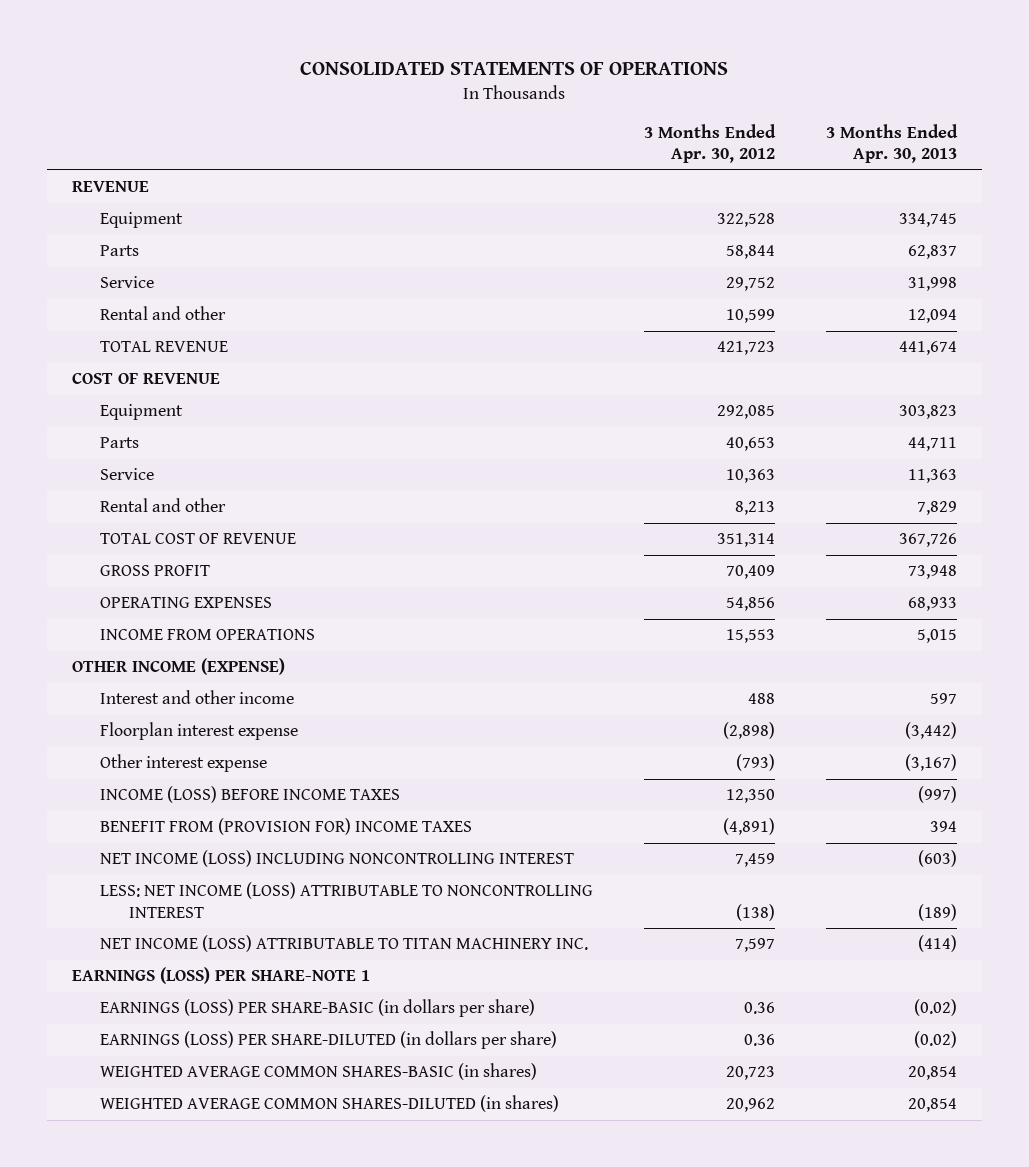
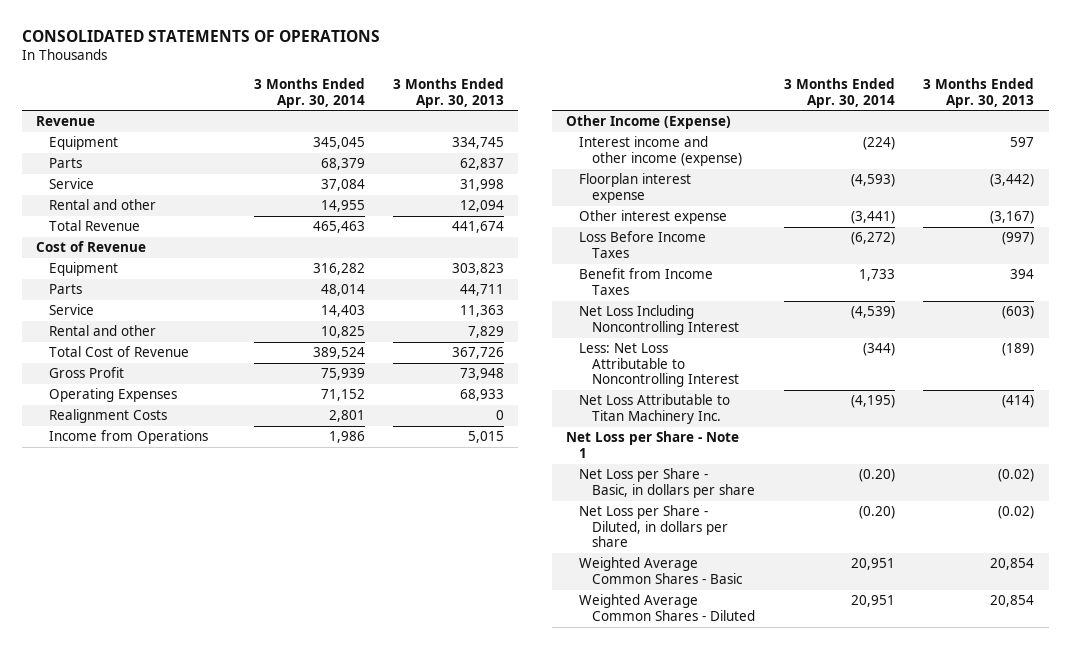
[644,123,777,164] 3 Months Ended Apr. 30, 2012 -> none
none -> [253,78,365,108] 3 Months Ended Apr. 30, 2014
[72,181,150,193] REVENUE -> [35,116,95,127] Revenue
[100,341,229,353] TOTAL REVENUE -> [48,220,140,232] Total Revenue
[72,373,221,385] COST OF REVENUE -> [35,241,146,253] Cost of Revenue
[100,533,297,545] TOTAL COST OF REVENUE -> [48,346,189,358] Total Cost of Revenue
[100,565,211,577] GROSS PROFIT -> [48,367,124,379] Gross Profit
[100,597,273,609] OPERATING EXPENSES -> [48,388,177,403] Operating Expenses
none -> [48,409,167,424] Realignment Costs
[100,629,316,641] INCOME FROM OPERATIONS -> [48,430,208,445] Income from Operations
[72,658,286,676] OTHER INCOME (EXPENSE) -> [566,115,732,130] Other Income (Expense)
[100,690,295,705] Interest and other income -> [579,136,743,166] Interest income and other income (expense)
[100,786,401,804] INCOME (LOSS) BEFORE INCOME TAXES -> [579,231,707,258] Loss Before Income Taxes
[100,818,473,836] BENEFIT FROM (PROVISION FOR) INCOME TAXES -> [579,268,714,295] Benefit from Income Taxes
[100,850,575,868] NET INCOME (LOSS) INCLUDING NONCONTROLLING INTEREST -> [579,305,740,335] Net Loss Including Noncontrolling Interest
[100,882,594,918] LESS: NET INCOME (LOSS) ATTRIBUTABLE TO NONCONTROLLING INTEREST -> [579,343,740,388] Less: Net Loss Attributable to Noncontrolling Interest
[100,935,589,953] NET INCOME (LOSS) ATTRIBUTABLE TO TITAN MACHINERY INC. -> [579,394,731,424] Net Loss Attributable to Titan Machinery Inc.
[72,967,371,985] EARNINGS (LOSS) PER SHARE-NOTE 1 -> [566,431,740,458] Net Loss per Share - Note 1
[100,999,536,1018] EARNINGS (LOSS) PER SHARE-BASIC (in dollars per share) -> [579,468,756,498] Net Loss per Share - Basic, in dollars per share
[100,1031,558,1050] EARNINGS (LOSS) PER SHARE-DILUTED (in dollars per share) -> [579,505,729,548] Net Loss per Share - Diluted, in dollars per share
[100,1063,538,1081] WEIGHTED AVERAGE COMMON SHARES-BASIC (in shares) -> [579,557,744,584] Weighted Average Common Shares - Basic
[100,1095,560,1113] WEIGHTED AVERAGE COMMON SHARES-DILUTED (in shares) -> [579,594,756,621] Weighted Average Common Shares - Diluted

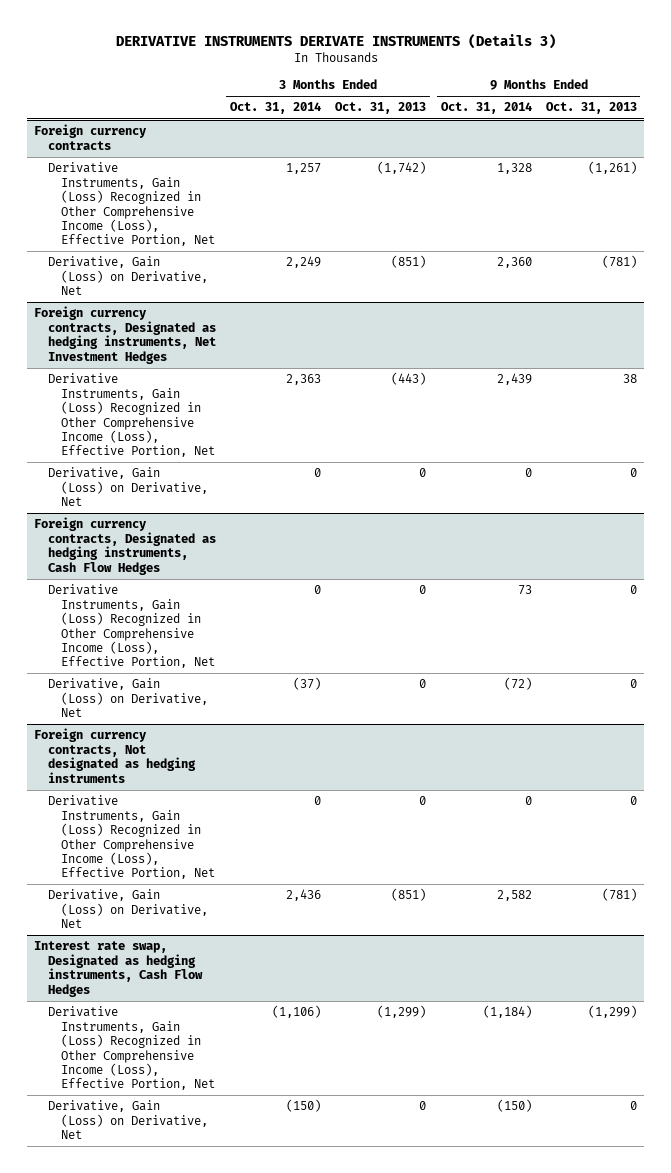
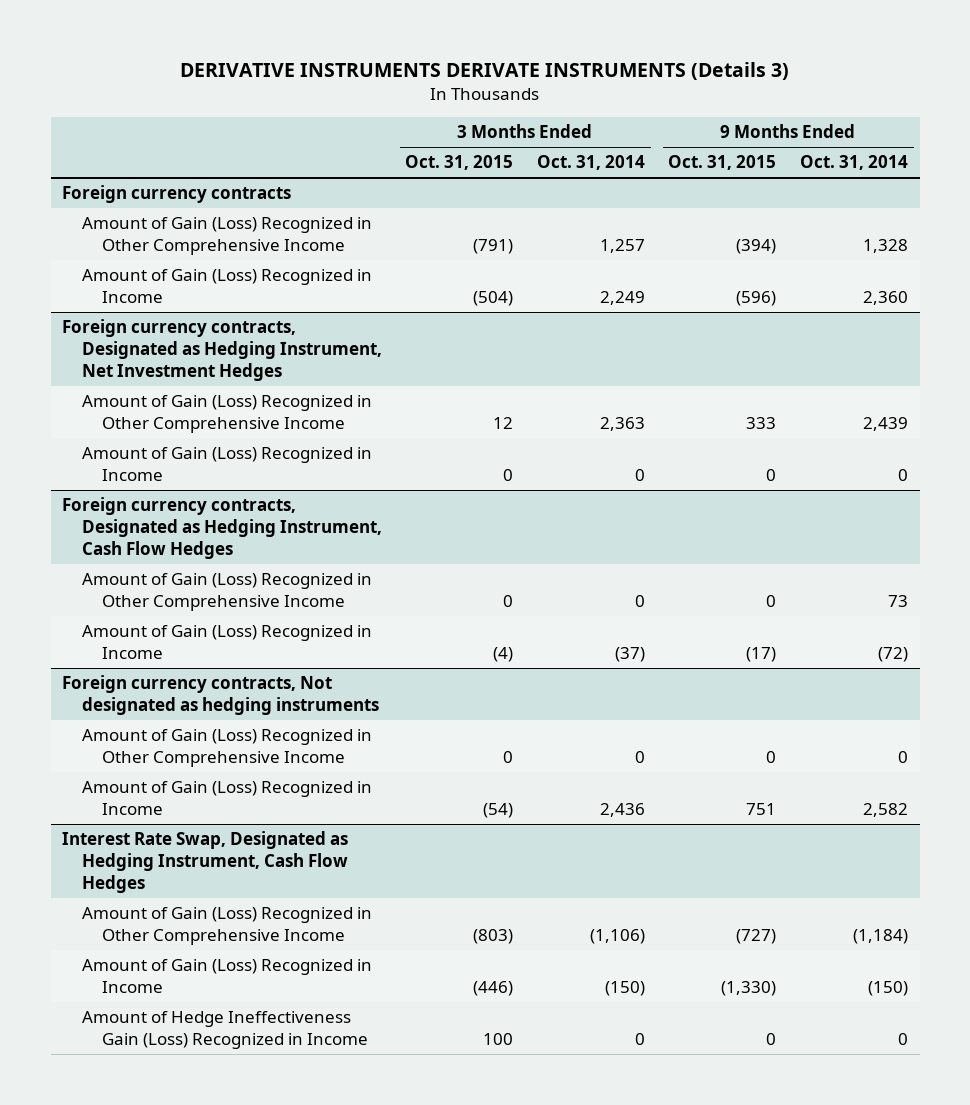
[335,102,427,115] Oct. 31, 2013 -> none
[545,102,637,115] Oct. 31, 2013 -> none
none -> [405,155,514,171] Oct. 31, 2015
none -> [668,155,777,171] Oct. 31, 2015
[47,162,215,247] Derivative Instruments, Gain (Loss) Recognized in Other Comprehensive Income (Loss), Effective Portion, Net -> [81,217,372,256] Amount of Gain (Loss) Recognized in Other Comprehensive Income
[47,256,208,296] Derivative, Gain (Loss) on Derivative, Net -> [81,269,372,304] Amount of Gain (Loss) Recognized in Income
[34,306,216,364] Foreign currency contracts, Designated as hedging instruments, Net Investment Hedges -> [62,319,382,381] Foreign currency contracts, Designated as Hedging Instrument, Net Investment Hedges
[47,373,215,458] Derivative Instruments, Gain (Loss) Recognized in Other Comprehensive Income (Loss), Effective Portion, Net -> [81,395,372,434] Amount of Gain (Loss) Recognized in Other Comprehensive Income
[47,467,208,507] Derivative, Gain (Loss) on Derivative, Net -> [81,447,372,482] Amount of Gain (Loss) Recognized in Income
[34,517,216,575] Foreign currency contracts, Designated as hedging instruments, Cash Flow Hedges -> [62,497,382,559] Foreign currency contracts, Designated as Hedging Instrument, Cash Flow Hedges
[47,584,215,669] Derivative Instruments, Gain (Loss) Recognized in Other Comprehensive Income (Loss), Effective Portion, Net -> [81,573,372,612] Amount of Gain (Loss) Recognized in Other Comprehensive Income
[47,678,208,718] Derivative, Gain (Loss) on Derivative, Net -> [81,625,372,660] Amount of Gain (Loss) Recognized in Income
[47,795,215,880] Derivative Instruments, Gain (Loss) Recognized in Other Comprehensive Income (Loss), Effective Portion, Net -> [81,729,372,768] Amount of Gain (Loss) Recognized in Other Comprehensive Income
[47,889,208,929] Derivative, Gain (Loss) on Derivative, Net -> [81,781,372,816] Amount of Gain (Loss) Recognized in Income
[34,941,203,997] Interest rate swap, Designated as hedging instruments, Cash Flow Hedges -> [62,831,349,893] Interest Rate Swap, Designated as Hedging Instrument, Cash Flow Hedges
[47,1006,215,1091] Derivative Instruments, Gain (Loss) Recognized in Other Comprehensive Income (Loss), Effective Portion, Net -> [81,907,372,946] Amount of Gain (Loss) Recognized in Other Comprehensive Income
[47,1100,208,1140] Derivative, Gain (Loss) on Derivative, Net -> [81,959,372,994] Amount of Gain (Loss) Recognized in Income
none -> [81,1011,368,1050] Amount of Hedge Ineffectiveness Gain (Loss) Recognized in Income

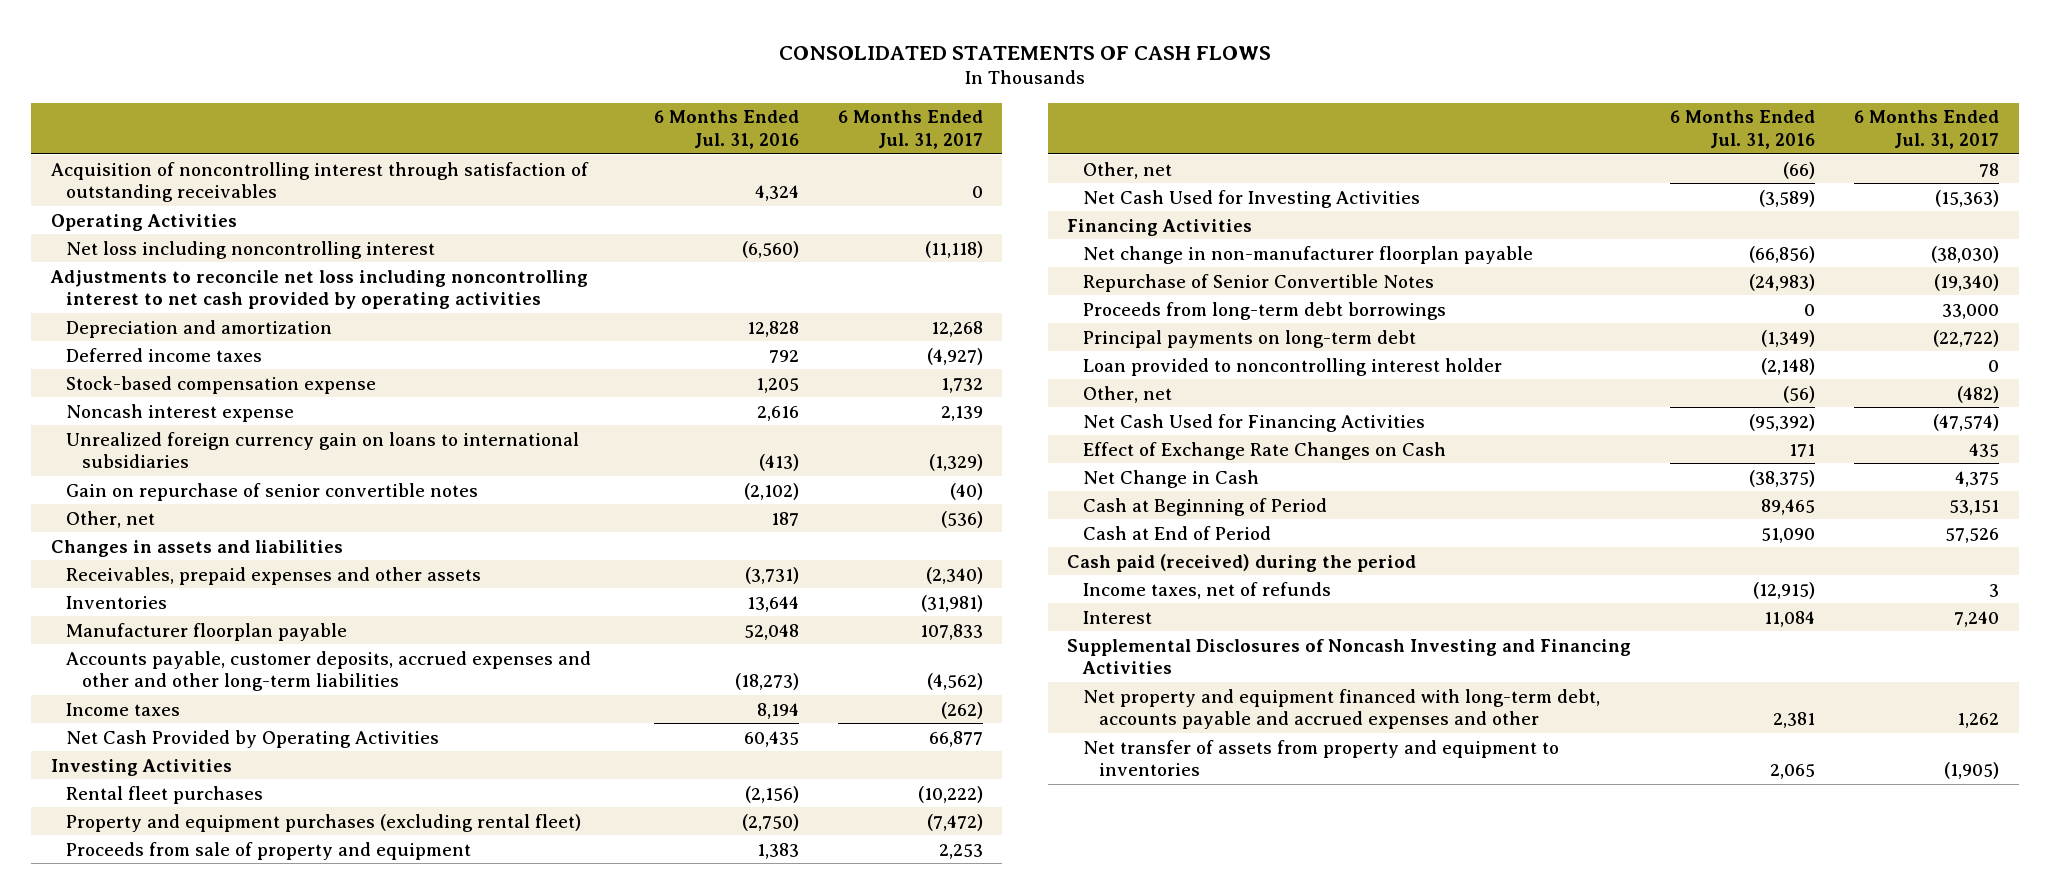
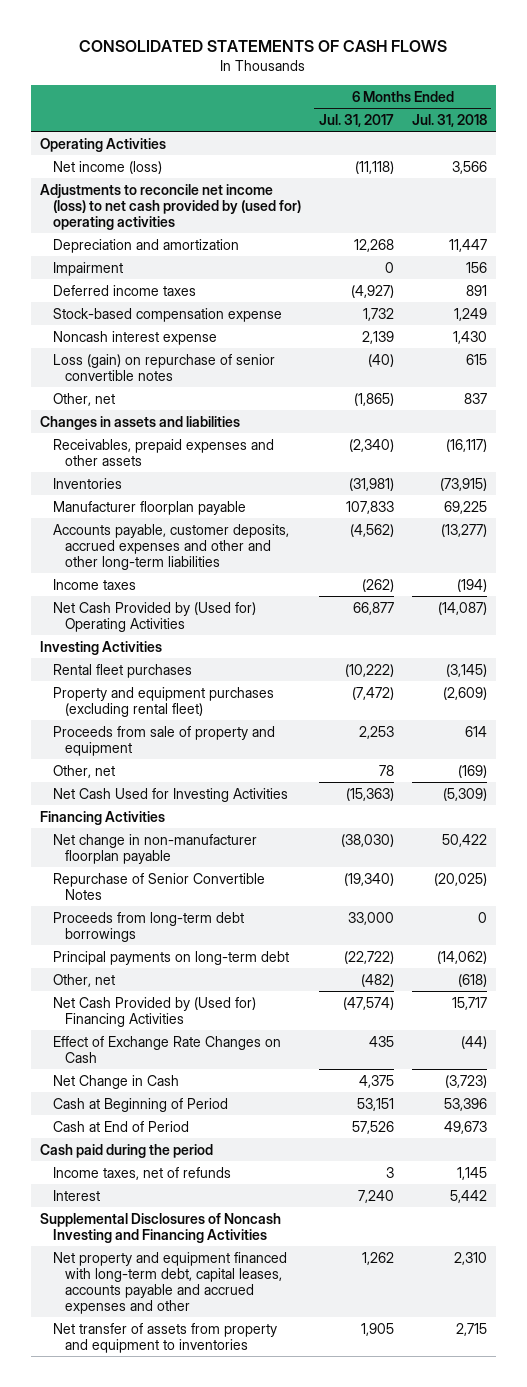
[653,110,799,149] 6 Months Ended Jul. 31, 2016 -> none
none -> [411,113,487,127] Jul. 31, 2018
[50,161,589,203] Acquisition of noncontrolling interest through satisfaction of outstanding receivables -> none
[66,240,436,259] Net loss including noncontrolling interest -> [52,160,162,174] Net income (loss)
[49,269,588,310] Adjustments to reconcile net loss including noncontrolling interest to net cash provided by operating activities -> [39,183,301,230] Adjustments to reconcile net income (loss) to net cash provided by (used for) operating activities
none -> [52,261,123,276] Impairment
[66,431,580,469] Unrealized foreign currency gain on loans to international subsidiaries -> none
[66,482,479,501] Gain on repurchase of senior convertible notes -> [52,353,275,381] Loss (gain) on repurchase of senior convertible notes
[940,510,983,528] (536) -> [353,392,394,406] (1,865)
[66,729,440,748] Net Cash Provided by Operating Activities -> [52,601,256,632] Net Cash Provided by (Used for) Operating Activities
[1083,357,1503,376] Loan provided to noncontrolling interest holder -> none
[1083,413,1426,432] Net Cash Used for Financing Activities -> [52,996,256,1027] Net Cash Provided by (Used for) Financing Activities
[1067,553,1417,572] Cash paid (received) during the period -> [39,1143,213,1158] Cash paid during the period
[1083,688,1601,730] Net property and equipment financed with long-term debt, accounts payable and accrued expenses and other -> [52,1251,287,1314] Net property and equipment financed with long-term debt, capital leases, accounts payable and accrued expenses and other
[1944,762,2000,780] (1,905) -> [360,1322,394,1336] 1,905

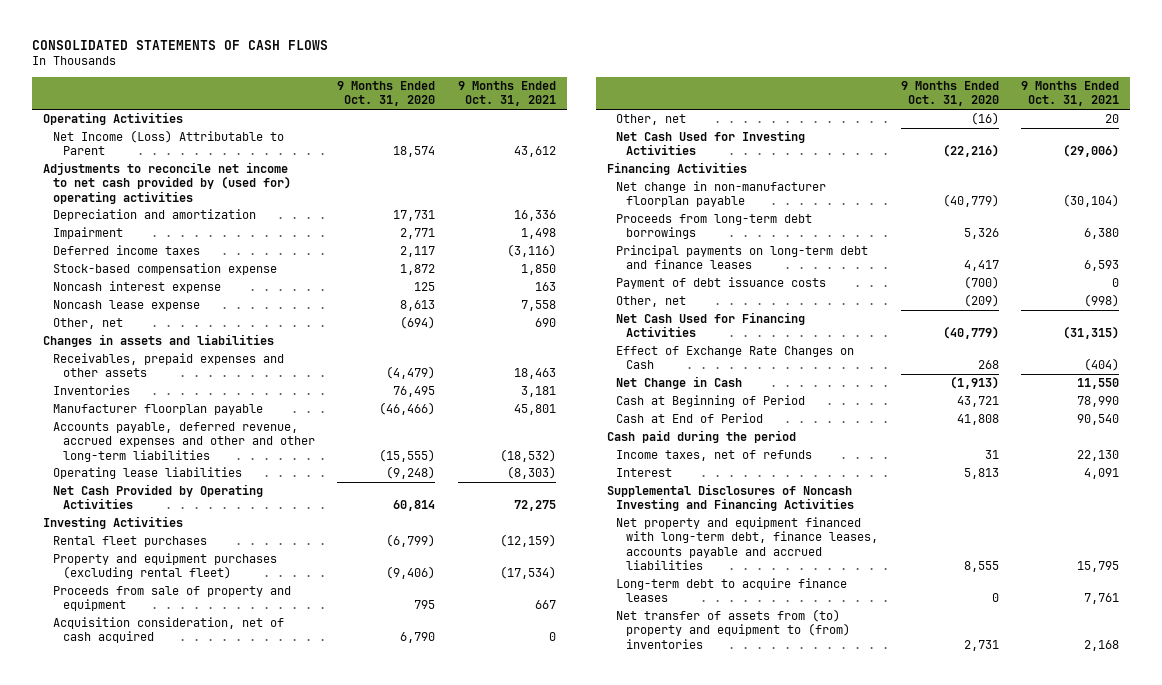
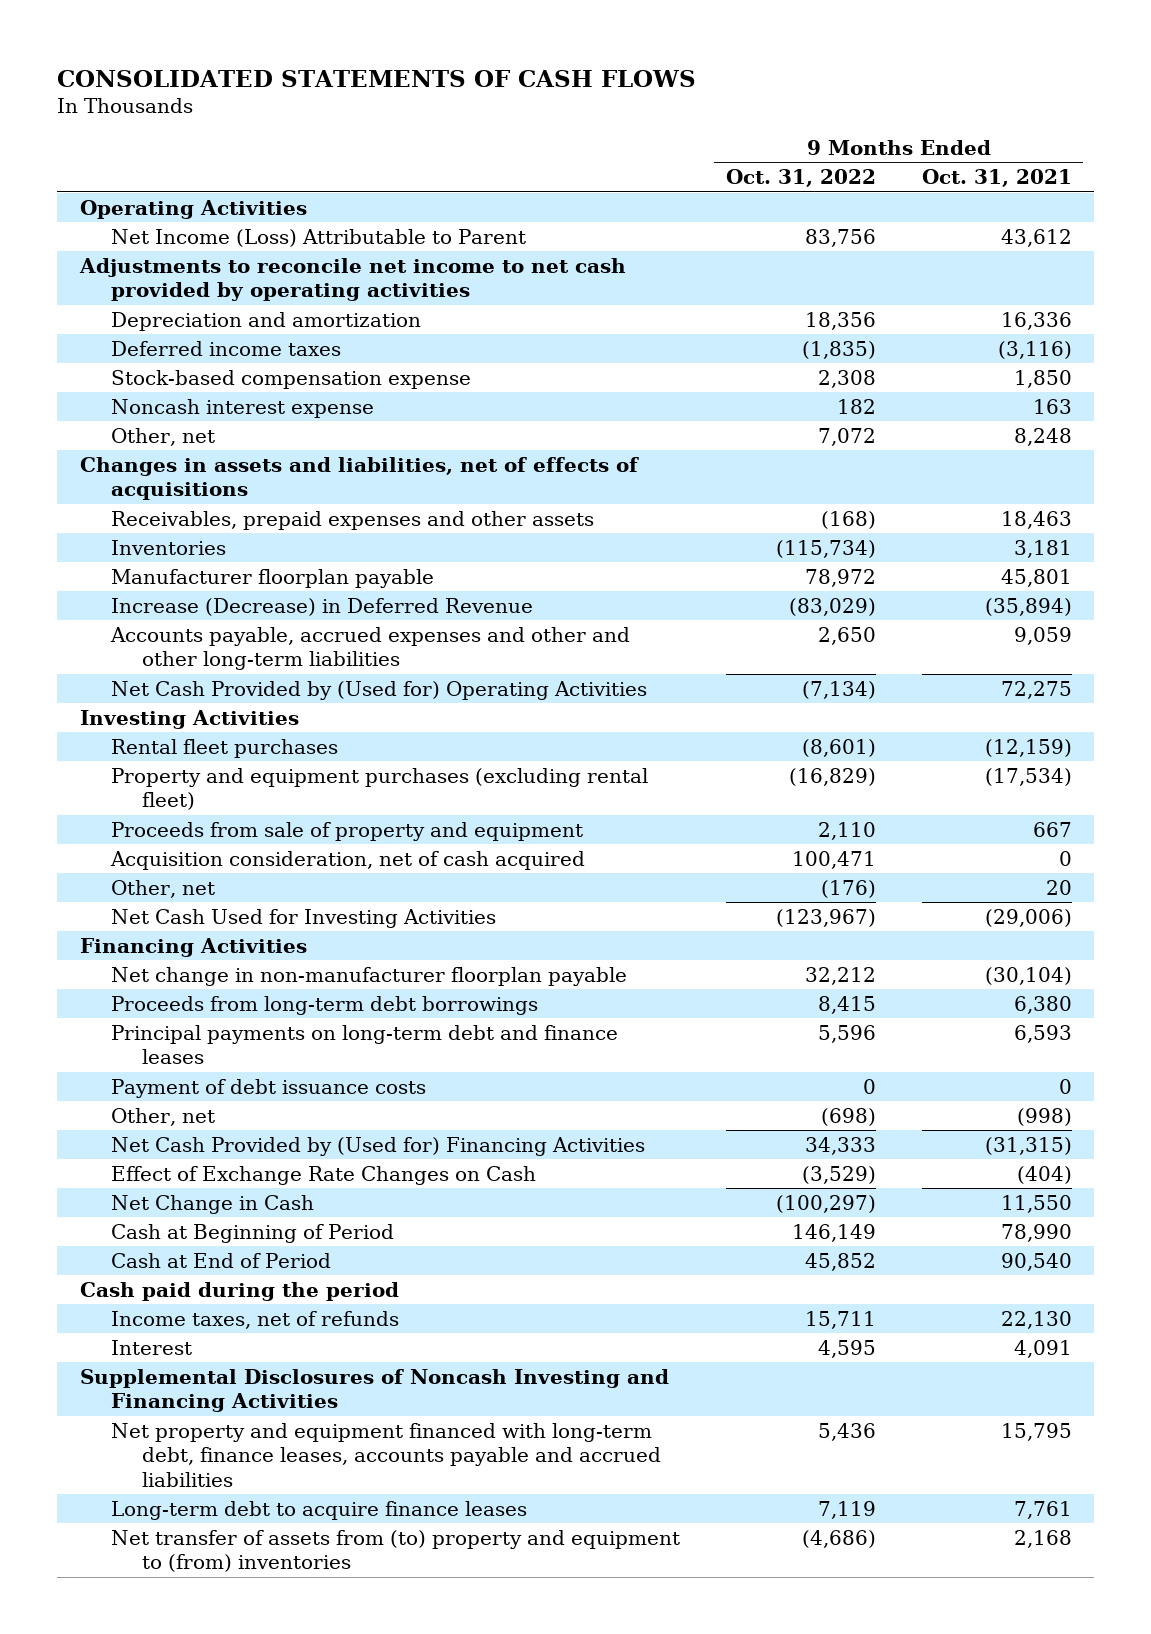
[337,81,436,107] 9 Months Ended Oct. 31, 2020 -> none
none -> [725,169,876,188] Oct. 31, 2022
[43,162,291,204] Adjustments to reconcile net income to net cash provided by (used for) operating activities -> [78,257,626,302] Adjustments to reconcile net income to net cash provided by operating activities
[52,227,123,240] Impairment -> none
[52,300,200,312] Noncash lease expense -> none
[534,318,556,328] 690 -> [1013,427,1072,446] 8,248
[43,334,275,348] Changes in assets and liabilities -> [79,456,639,501] Changes in assets and liabilities, net of effects of acquisitions
[52,467,242,480] Operating lease liabilities -> none
none -> [110,597,533,616] Increase (Decrease) in Deferred Revenue
[52,422,315,462] Accounts payable, deferred revenue, accrued expenses and other and other long-term liabilities -> [109,626,630,671] Accounts payable, accrued expenses and other and other long-term liabilities
[499,448,556,462] (18,532) -> [1013,626,1072,645] 9,059
[52,484,263,510] Net Cash Provided by Operating Activities -> [110,680,647,700] Net Cash Provided by (Used for) Operating Activities
[616,312,806,338] Net Cash Used for Financing Activities -> [110,1136,645,1156] Net Cash Provided by (Used for) Financing Activities

